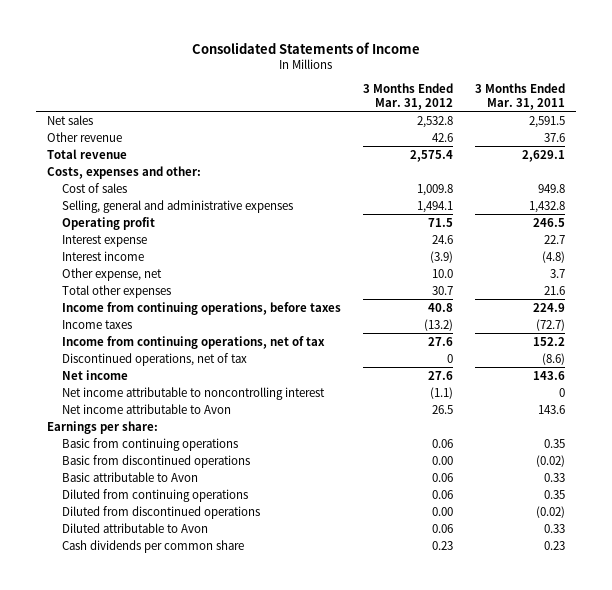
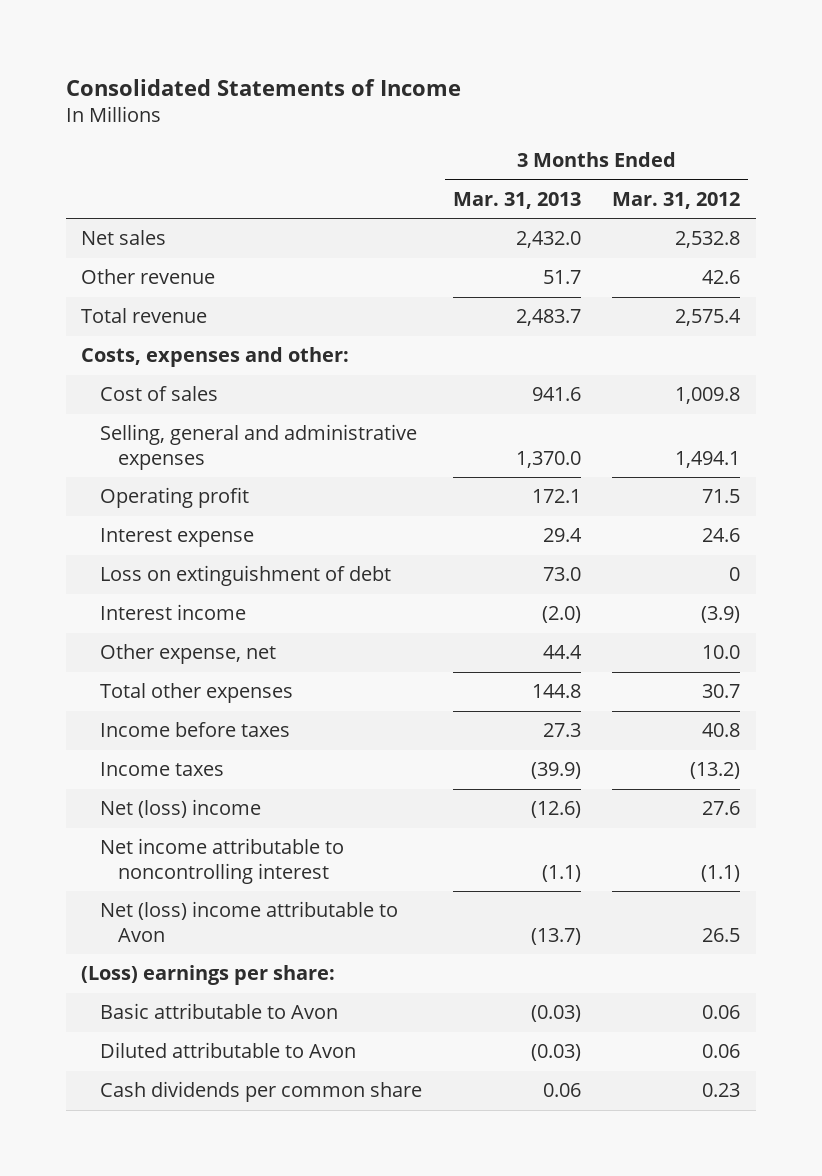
[475,83,566,110] 3 Months Ended Mar. 31, 2011 -> none
none -> [452,191,581,209] Mar. 31, 2013
none -> [99,565,391,587] Loss on extinguishment of debt
[62,301,342,315] Income from continuing operations, before taxes -> [99,722,290,738] Income before taxes
[62,335,326,349] Income from continuing operations, net of tax -> none
[62,352,248,366] Discontinued operations, net of tax -> none
[62,369,129,380] Net income -> [99,799,261,819] Net (loss) income
[62,437,239,451] Basic from continuing operations -> none
[62,454,251,468] Basic from discontinued operations -> none
[62,403,232,414] Net income attributable to Avon -> [99,901,398,942] Net (loss) income attributable to Avon
[46,420,158,434] Earnings per share: -> [81,965,336,986] (Loss) earnings per share:
[62,488,249,502] Diluted from continuing operations -> none
[62,505,261,519] Diluted from discontinued operations -> none

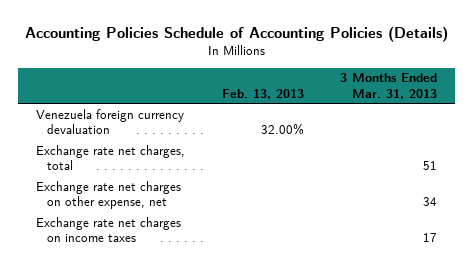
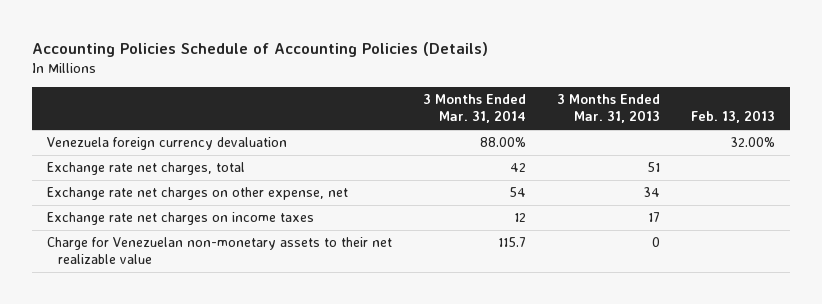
none -> [423,94,527,124] 3 Months Ended Mar. 31, 2014
none -> [47,237,393,265] Charge for Venezuelan non-monetary assets to their net realizable value

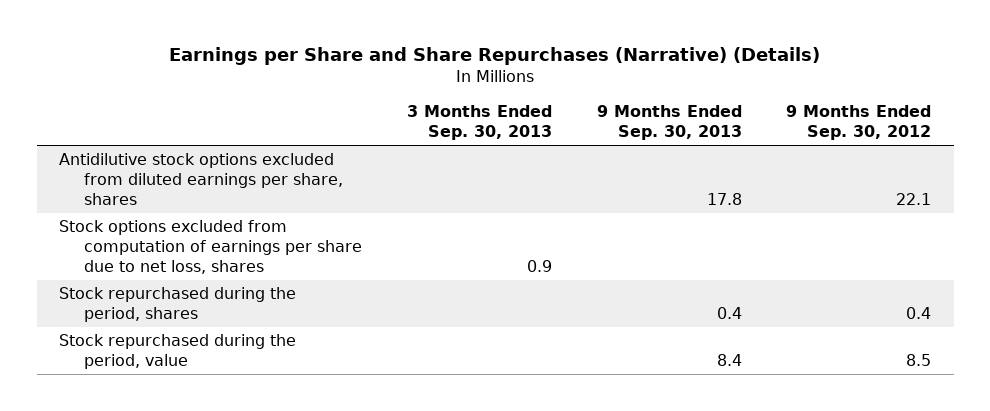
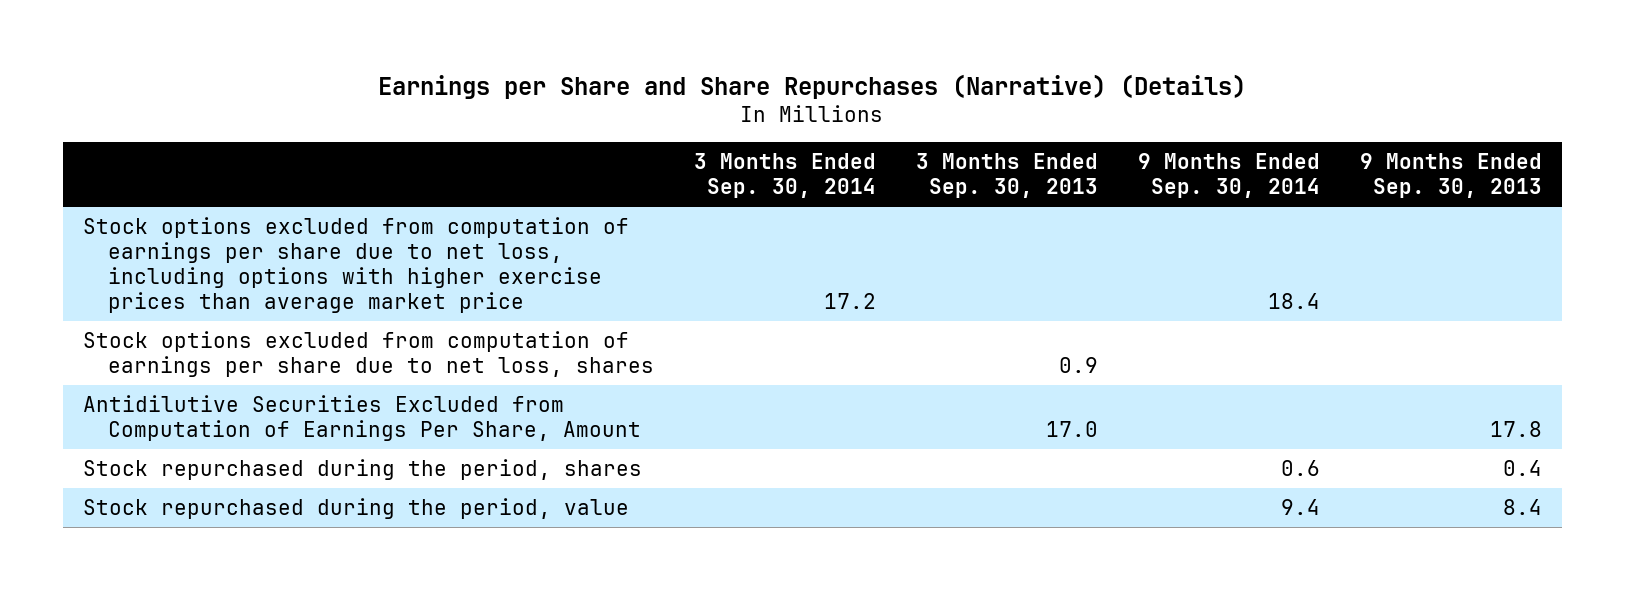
[786,105,932,141] 9 Months Ended Sep. 30, 2012 -> none
none -> [694,153,877,199] 3 Months Ended Sep. 30, 2014
none -> [1137,153,1320,199] 9 Months Ended Sep. 30, 2014
[58,153,343,206] Antidilutive stock options excluded from diluted earnings per share, shares -> none
none -> [83,216,630,313] Stock options excluded from computation of earnings per share due to net loss, including options with higher exercise prices than average market price
none -> [83,394,642,441] Antidilutive Securities Excluded from Computation of Earnings Per Share, Amount

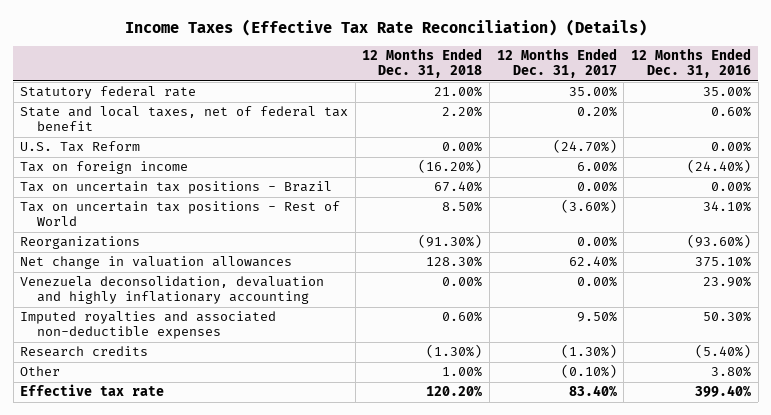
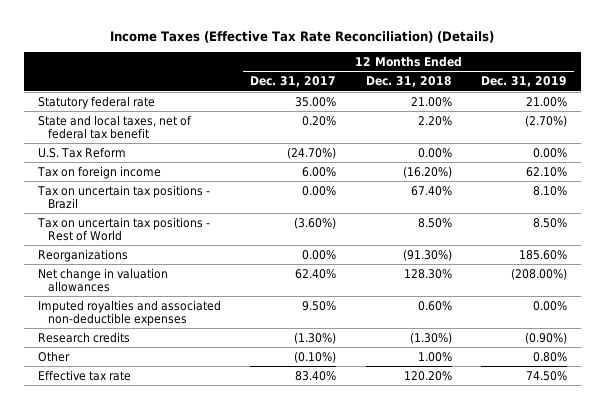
[630,48,751,79] 12 Months Ended Dec. 31, 2016 -> none
none -> [480,76,567,88] Dec. 31, 2019
[20,276,325,305] Venezuela deconsolidation, devaluation and highly inflationary accounting -> none

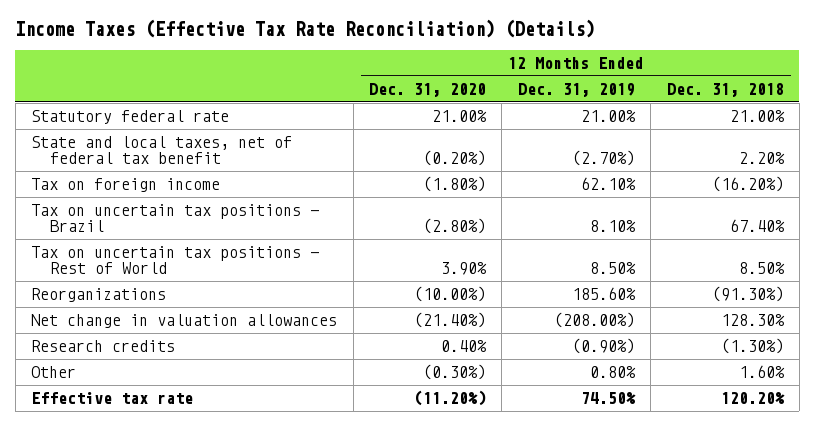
[250,76,337,88] Dec. 31, 2017 -> none
none -> [368,83,486,98] Dec. 31, 2020
[38,146,127,158] U.S. Tax Reform -> none
[38,299,222,326] Imputed royalties and associated non-deductible expenses -> none
[417,351,452,362] 1.00% -> [738,365,785,379] 1.60%

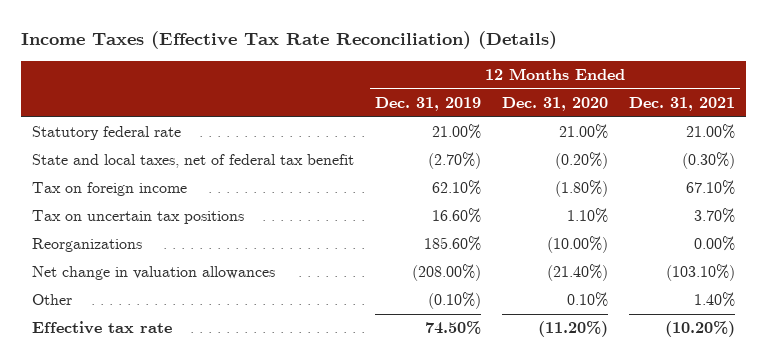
[666,83,784,98] Dec. 31, 2018 -> none
none -> [629,97,736,112] Dec. 31, 2021
[31,204,320,233] Tax on uncertain tax positions - Brazil -> none
[31,246,320,275] Tax on uncertain tax positions - Rest of World -> [31,210,244,225] Tax on uncertain tax positions
[440,262,487,276] 3.90% -> [567,208,609,224] 1.10%
[589,262,636,275] 8.50% -> [432,208,482,224] 16.60%
[31,340,176,353] Research credits -> none
[422,364,486,381] (0.30%) -> [567,292,609,308] 0.10%
[589,366,636,379] 0.80% -> [428,292,482,310] (0.10%)

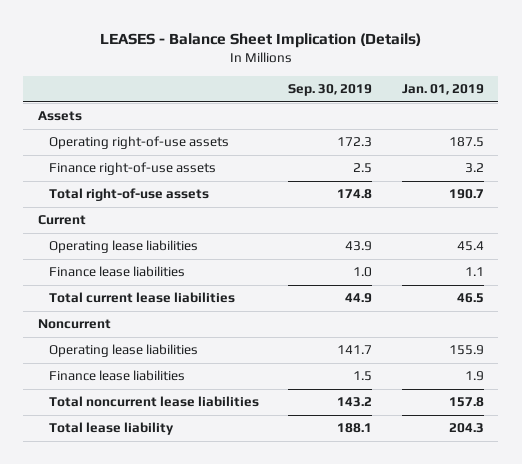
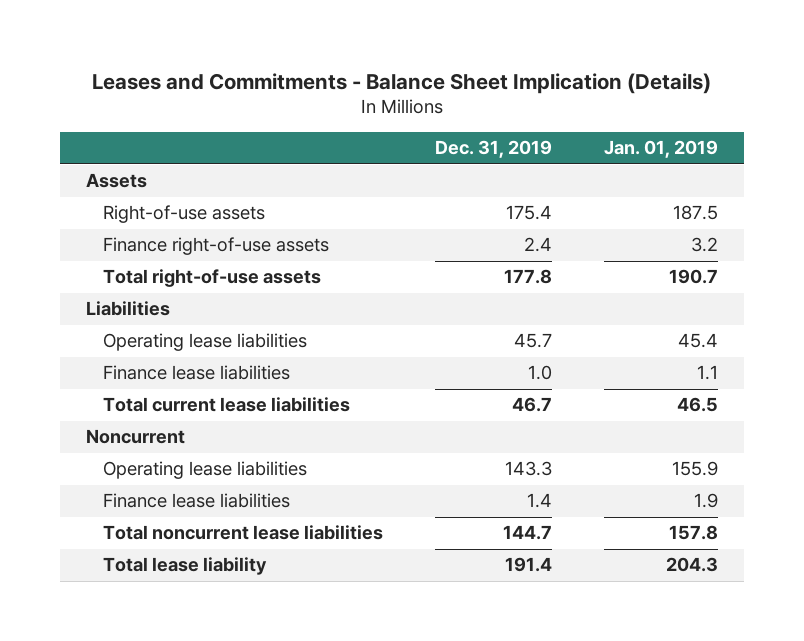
[99,33,421,49] LEASES - Balance Sheet Implication (Details) -> [91,72,711,94] Leases and Commitments - Balance Sheet Implication (Details)
[288,84,373,97] Sep. 30, 2019 -> none
none -> [434,140,552,159] Dec. 31, 2019
[48,136,229,150] Operating right-of-use assets -> [102,205,265,224] Right-of-use assets
[38,215,87,226] Current -> [86,301,171,317] Liabilities

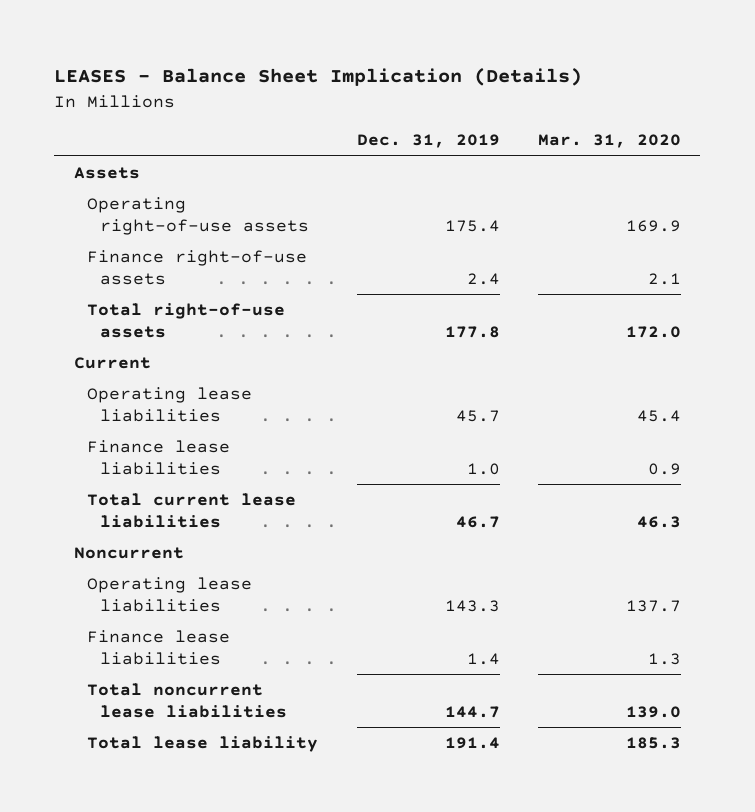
[91,72,711,94] Leases and Commitments - Balance Sheet Implication (Details) -> [54,68,583,87] LEASES - Balance Sheet Implication (Details)
[603,140,718,159] Jan. 01, 2019 -> none
none -> [538,134,682,149] Mar. 31, 2020
[102,205,265,224] Right-of-use assets -> [86,196,309,235] Operating right-of-use assets
[86,301,171,317] Liabilities -> [73,356,151,369] Current

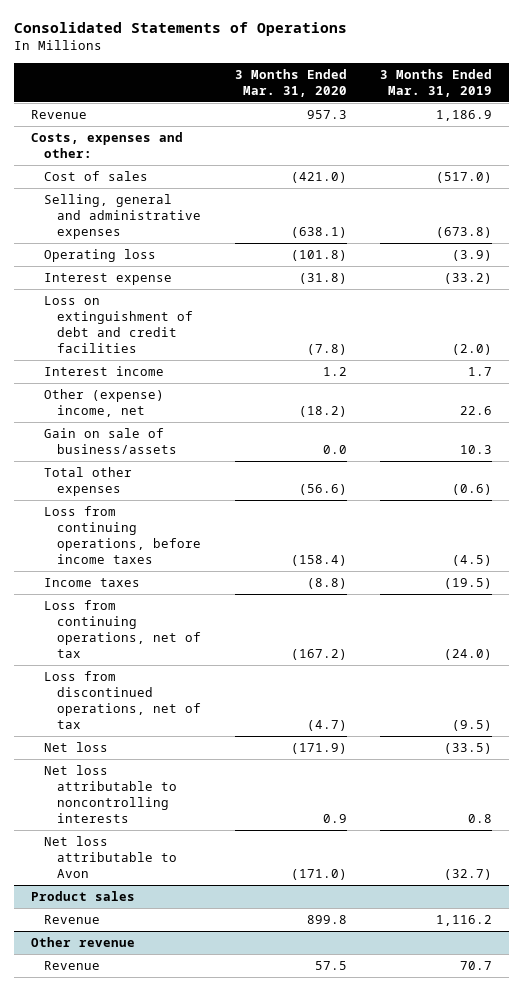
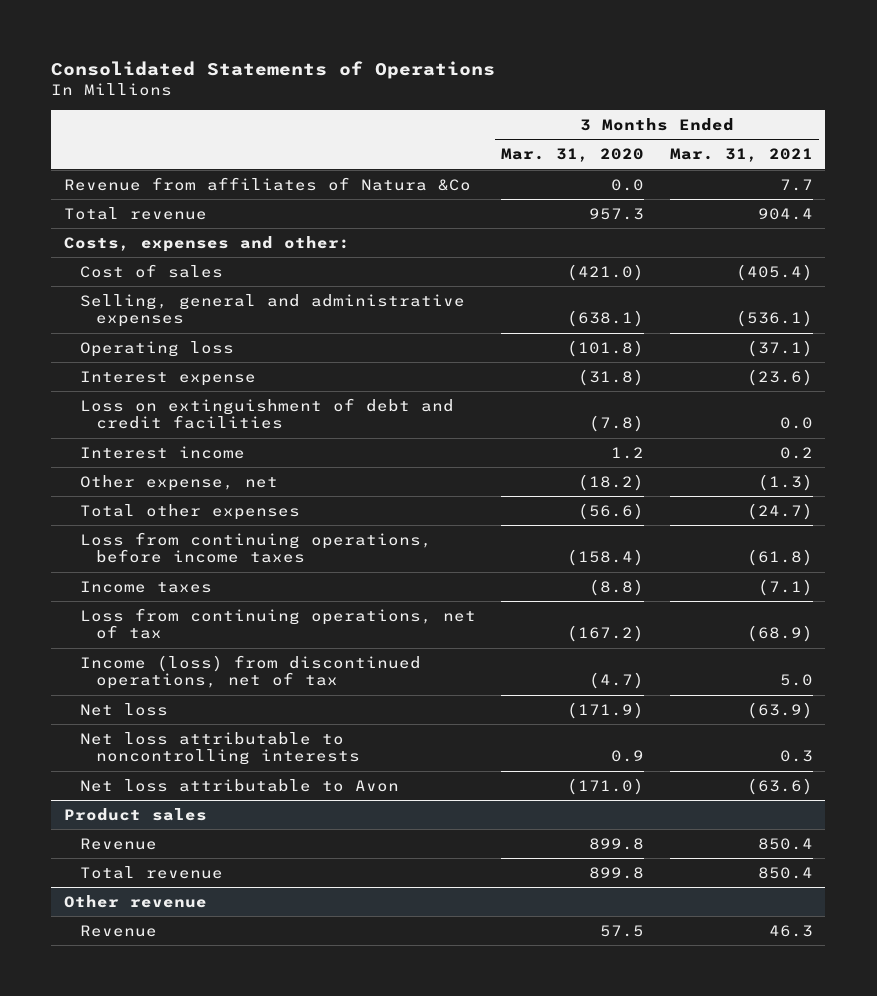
[380,69,493,97] 3 Months Ended Mar. 31, 2019 -> none
none -> [669,148,813,163] Mar. 31, 2021
none -> [64,176,472,191] Revenue from affiliates of Natura &Co
[30,110,87,120] Revenue -> [64,206,208,220] Total revenue
[43,428,177,454] Gain on sale of business/assets -> none
[43,389,164,417] Other (expense) income, net -> [79,474,278,491] Other expense, net
[43,671,201,729] Loss from discontinued operations, net of tax -> [79,654,421,690] Income (loss) from discontinued operations, net of tax
none -> [79,865,223,879] Total revenue

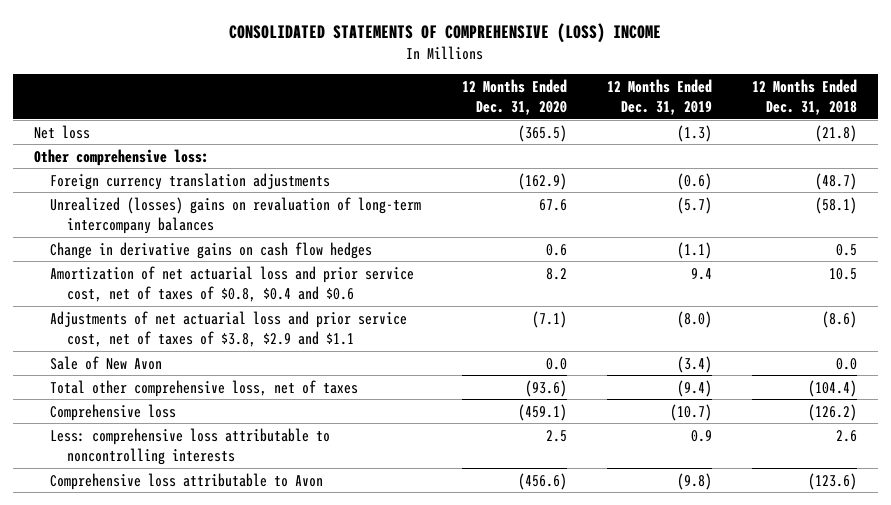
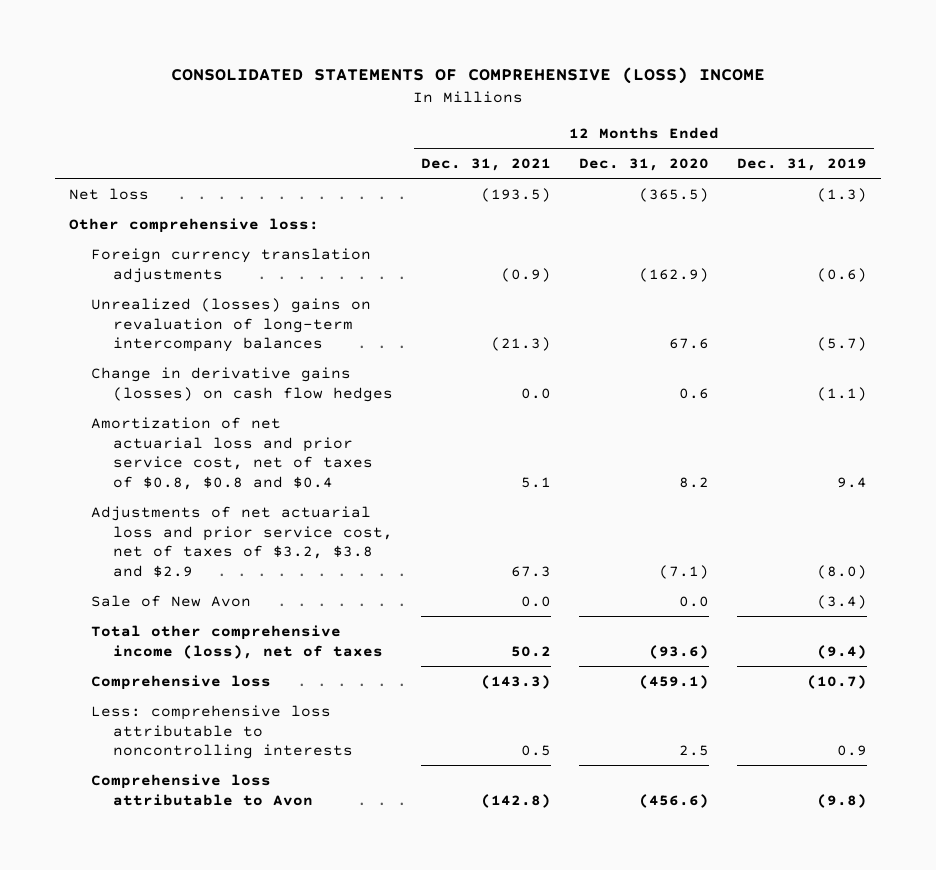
[752,79,858,116] 12 Months Ended Dec. 31, 2018 -> none
none -> [421,158,552,172] Dec. 31, 2021
[50,241,373,259] Change in derivative gains on cash flow hedges -> [90,366,394,402] Change in derivative gains (losses) on cash flow hedges
[50,265,415,302] Amortization of net actuarial loss and prior service cost, net of taxes of $0.8, $0.4 and $0.6 -> [90,416,374,490] Amortization of net actuarial loss and prior service cost, net of taxes of $0.8, $0.8 and $0.4
[50,310,408,347] Adjustments of net actuarial loss and prior service cost, net of taxes of $3.8, $2.9 and $1.1 -> [90,505,394,577] Adjustments of net actuarial loss and prior service cost, net of taxes of $3.2, $3.8 and $2.9
[50,379,359,397] Total other comprehensive loss, net of taxes -> [90,624,384,659] Total other comprehensive income (loss), net of taxes

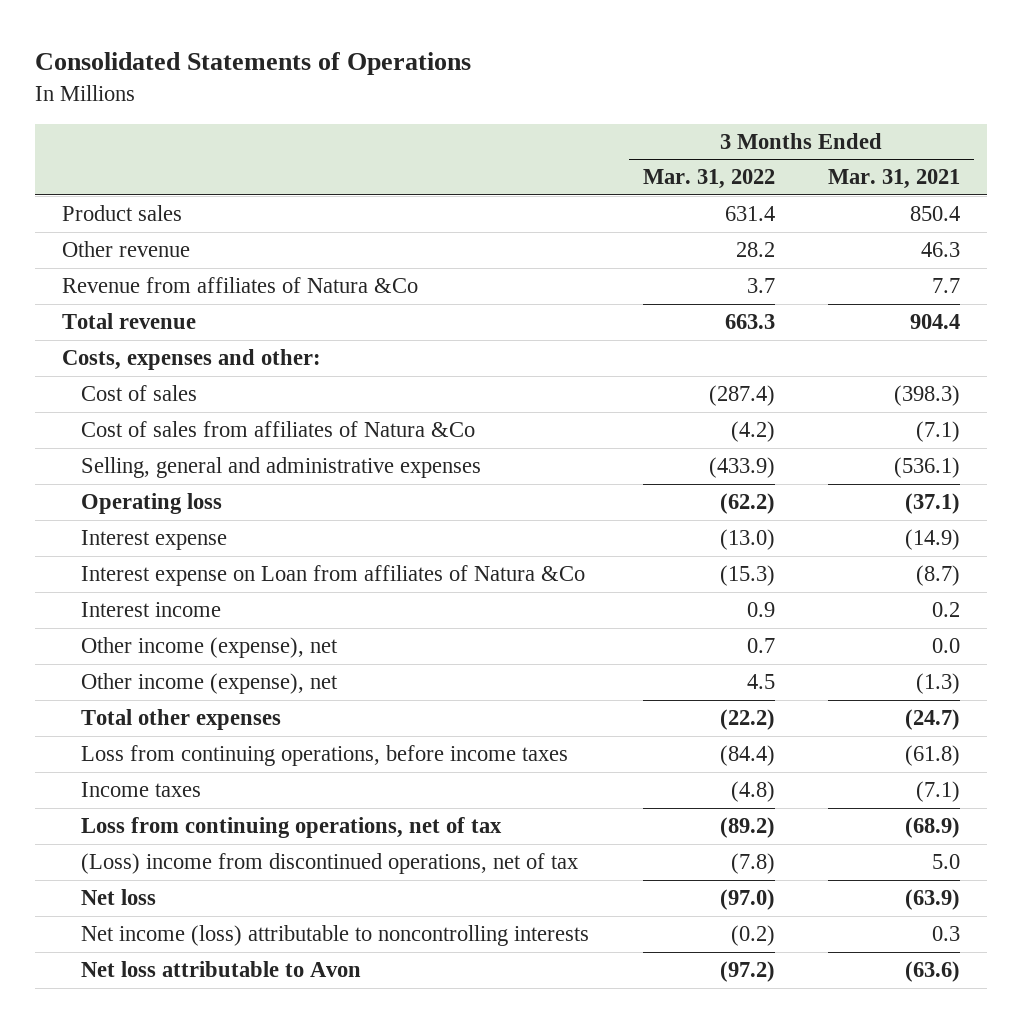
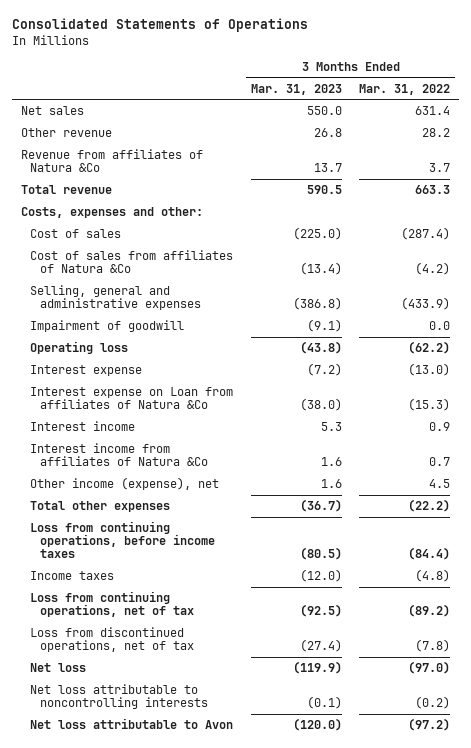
[828,169,961,190] Mar. 31, 2021 -> none
none -> [250,83,342,95] Mar. 31, 2023
[62,205,183,222] Product sales -> [20,105,84,115] Net sales
none -> [30,319,185,332] Impairment of goodwill
[81,637,339,659] Other income (expense), net -> [30,442,208,467] Interest income from affiliates of Natura &Co
[81,853,579,875] (Loss) income from discontinued operations, net of tax -> [30,626,194,653] Loss from discontinued operations, net of tax
[81,925,590,947] Net income (loss) attributable to noncontrolling interests -> [30,683,208,710] Net loss attributable to noncontrolling interests

